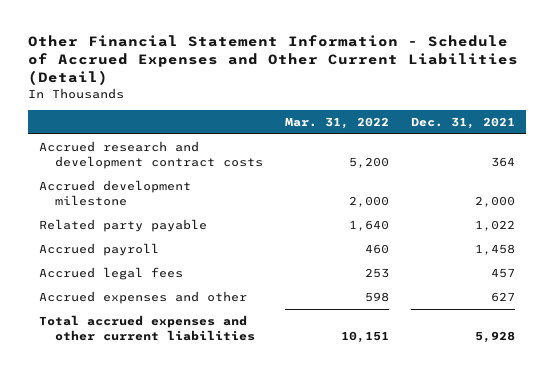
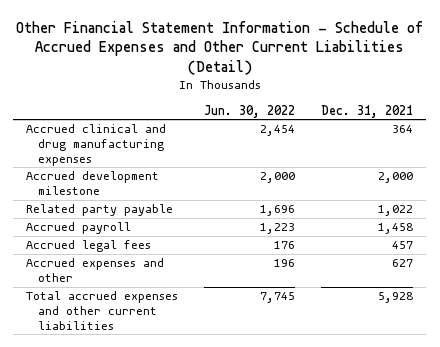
[284,116,389,129] Mar. 31, 2022 -> none
none -> [204,104,296,118] Jun. 30, 2022
[38,141,263,169] Accrued research and development contract costs -> [26,124,167,166] Accrued clinical and drug manufacturing expenses

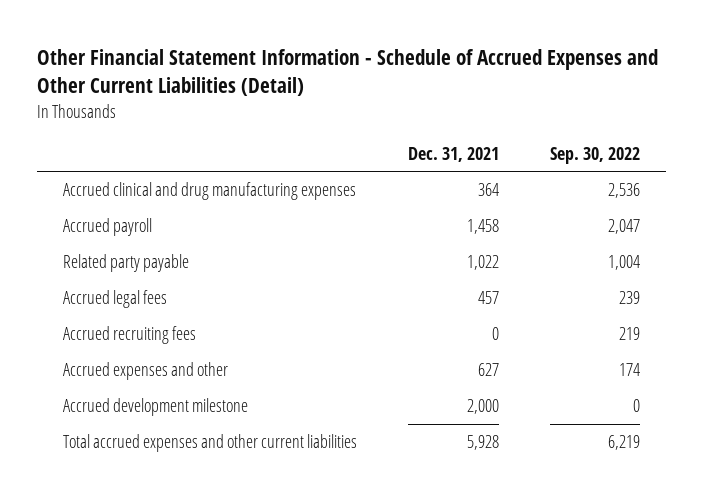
[204,104,296,118] Jun. 30, 2022 -> none
none -> [550,147,641,165] Sep. 30, 2022
[26,204,174,217] Related party payable -> [62,254,189,273] Related party payable
none -> [62,326,196,345] Accrued recruiting fees
[26,171,160,196] Accrued development milestone -> [62,398,248,417] Accrued development milestone

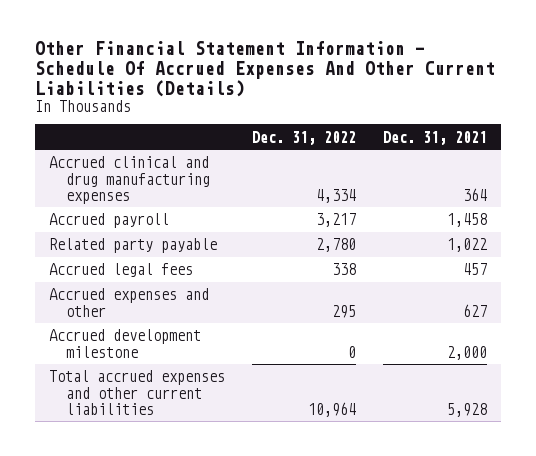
[37,49,659,97] Other Financial Statement Information - Schedule of Accrued Expenses and Other Current Liabilities (Detail) -> [35,41,496,97] Other Financial Statement Information - Schedule Of Accrued Expenses And Other Current Liabilities (Details)
[550,147,641,165] Sep. 30, 2022 -> none
none -> [252,130,357,145] Dec. 31, 2022
[62,326,196,345] Accrued recruiting fees -> none

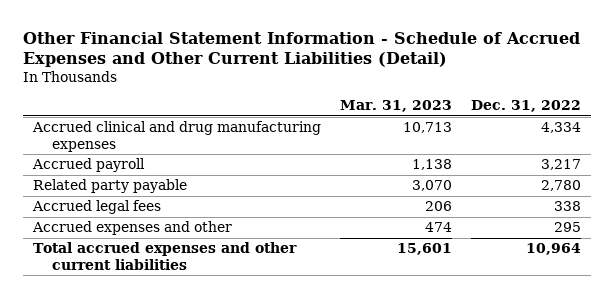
[35,41,496,97] Other Financial Statement Information - Schedule Of Accrued Expenses And Other Current Liabilities (Details) -> [22,31,580,68] Other Financial Statement Information - Schedule of Accrued Expenses and Other Current Liabilities (Detail)
[383,130,488,145] Dec. 31, 2021 -> none
none -> [339,100,452,113] Mar. 31, 2023
[49,329,202,358] Accrued development milestone -> none

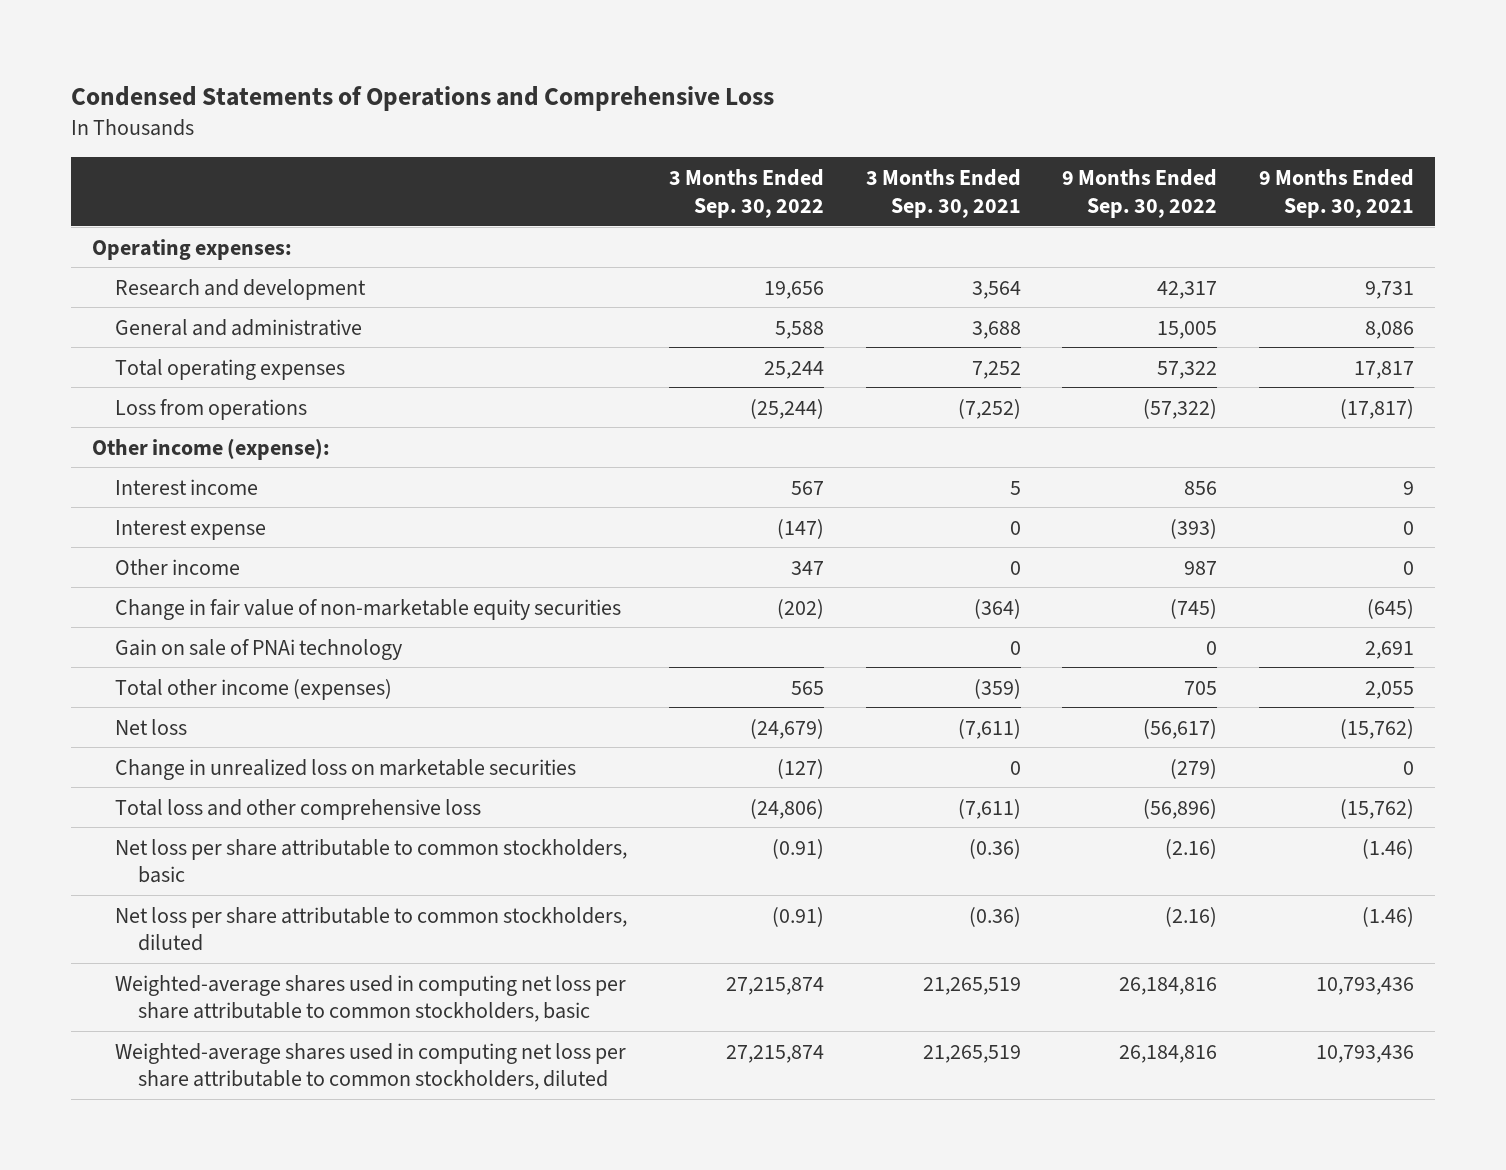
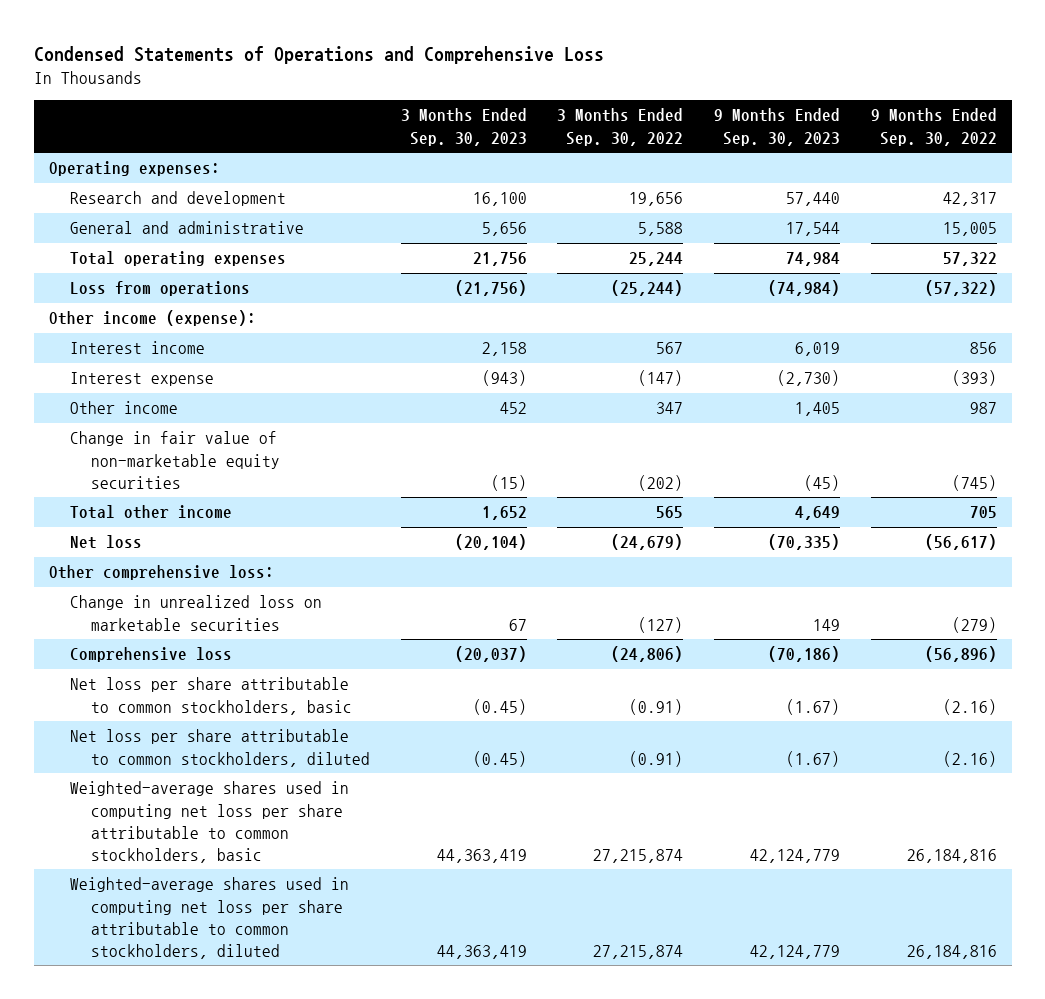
[865,168,1021,218] 3 Months Ended Sep. 30, 2021 -> none
[1259,168,1415,218] 9 Months Ended Sep. 30, 2021 -> none
none -> [400,108,527,146] 3 Months Ended Sep. 30, 2023
none -> [713,108,840,146] 9 Months Ended Sep. 30, 2023
[115,638,403,660] Gain on sale of PNAi technology -> none
[115,678,393,700] Total other income (expenses) -> [69,505,232,520] Total other income
none -> [48,565,274,581] Other comprehensive loss:
[115,798,482,820] Total loss and other comprehensive loss -> [69,647,232,663] Comprehensive loss

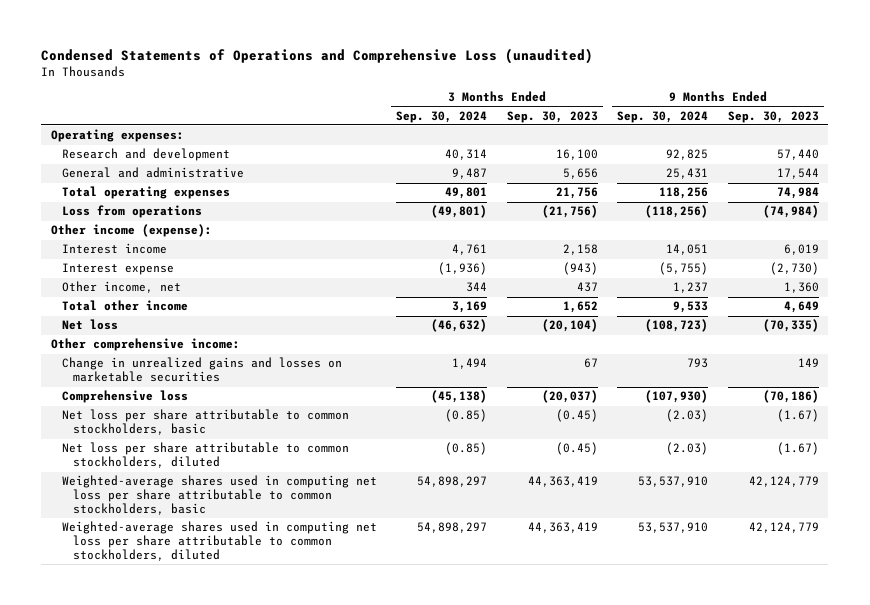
[33,46,604,65] Condensed Statements of Operations and Comprehensive Loss -> [41,47,594,64] Condensed Statements of Operations and Comprehensive Loss (unaudited)
[557,108,684,146] 3 Months Ended Sep. 30, 2022 -> none
[870,108,997,146] 9 Months Ended Sep. 30, 2022 -> none
none -> [396,110,488,123] Sep. 30, 2024
none -> [617,110,709,123] Sep. 30, 2024
[69,431,281,489] Change in fair value of non-marketable equity securities -> none
[69,401,178,415] Other income -> [61,281,181,294] Other income, net
[499,402,527,415] 452 -> [576,282,598,293] 437
[794,402,840,417] 1,405 -> [783,282,819,294] 1,360
[48,565,274,581] Other comprehensive loss: -> [51,338,241,352] Other comprehensive income:
[69,595,322,631] Change in unrealized loss on marketable securities -> [61,357,342,383] Change in unrealized gains and losses on marketable securities

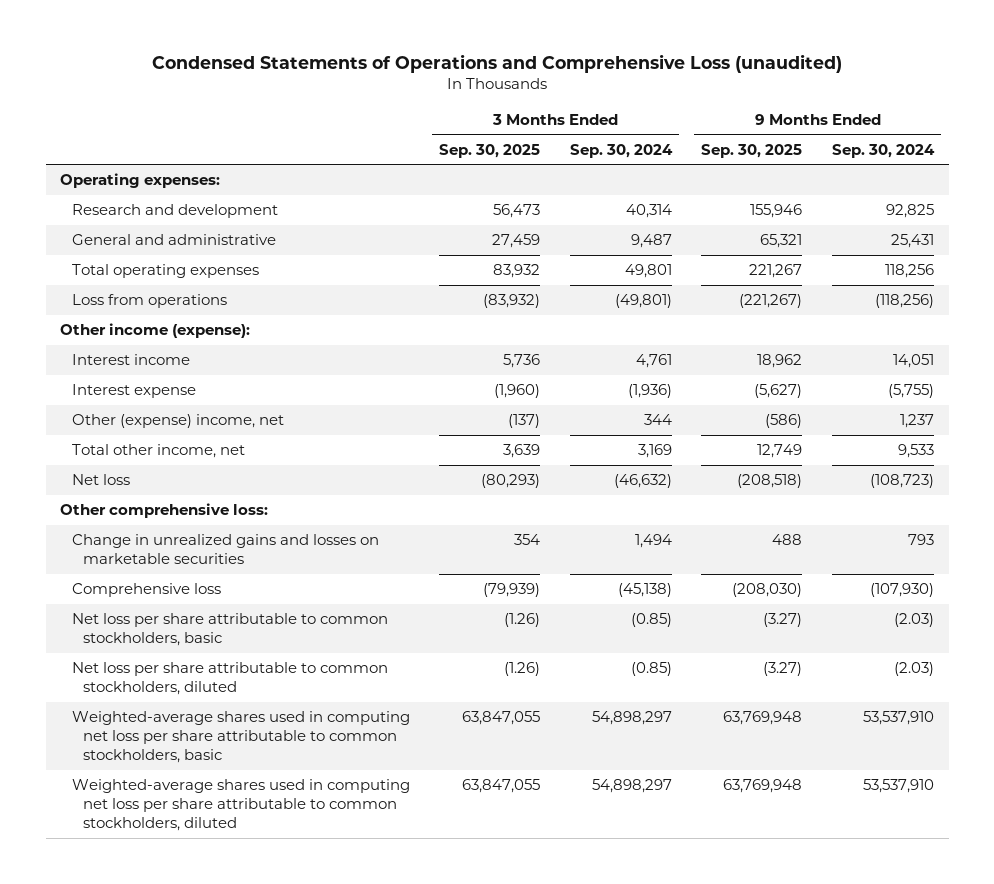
[506,110,598,123] Sep. 30, 2023 -> none
[727,110,819,123] Sep. 30, 2023 -> none
none -> [439,143,541,158] Sep. 30, 2025
none -> [701,143,803,158] Sep. 30, 2025
[61,281,181,294] Other income, net -> [71,414,284,429] Other (expense) income, net
[61,300,188,312] Total other income -> [71,444,245,459] Total other income, net
[51,338,241,352] Other comprehensive income: -> [60,503,269,519] Other comprehensive loss:

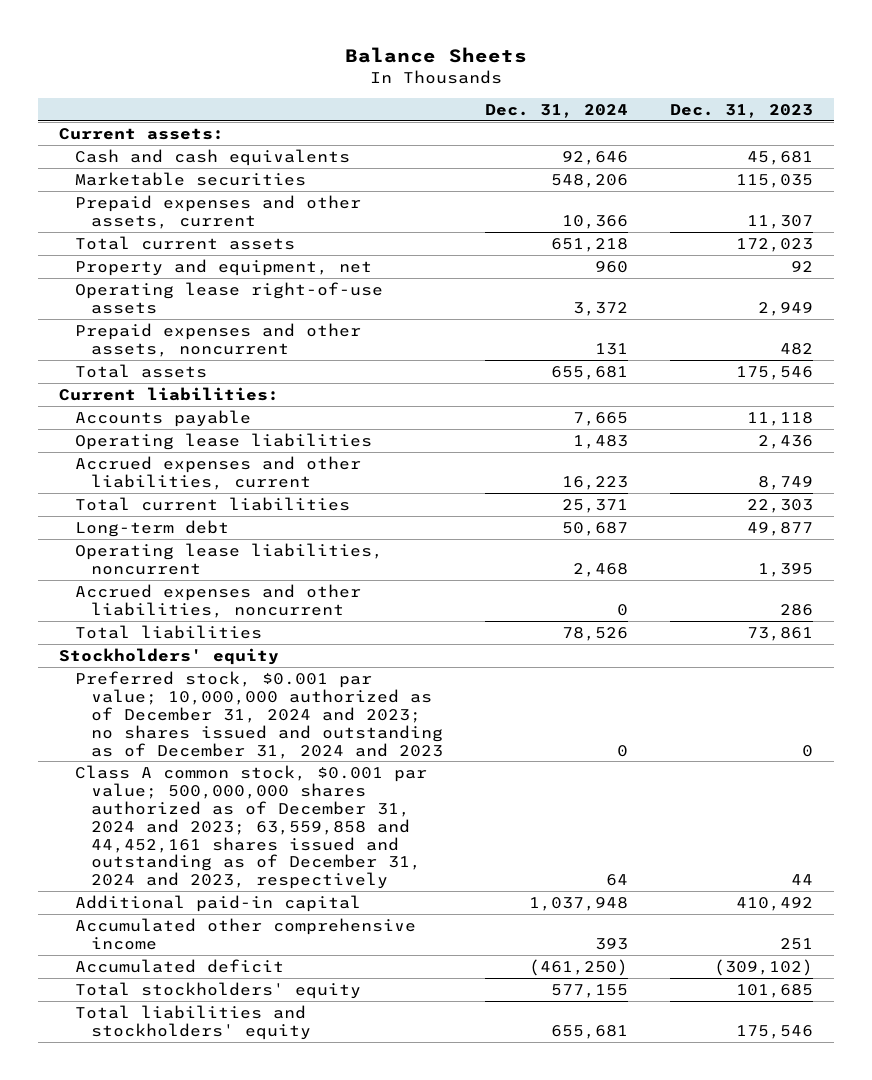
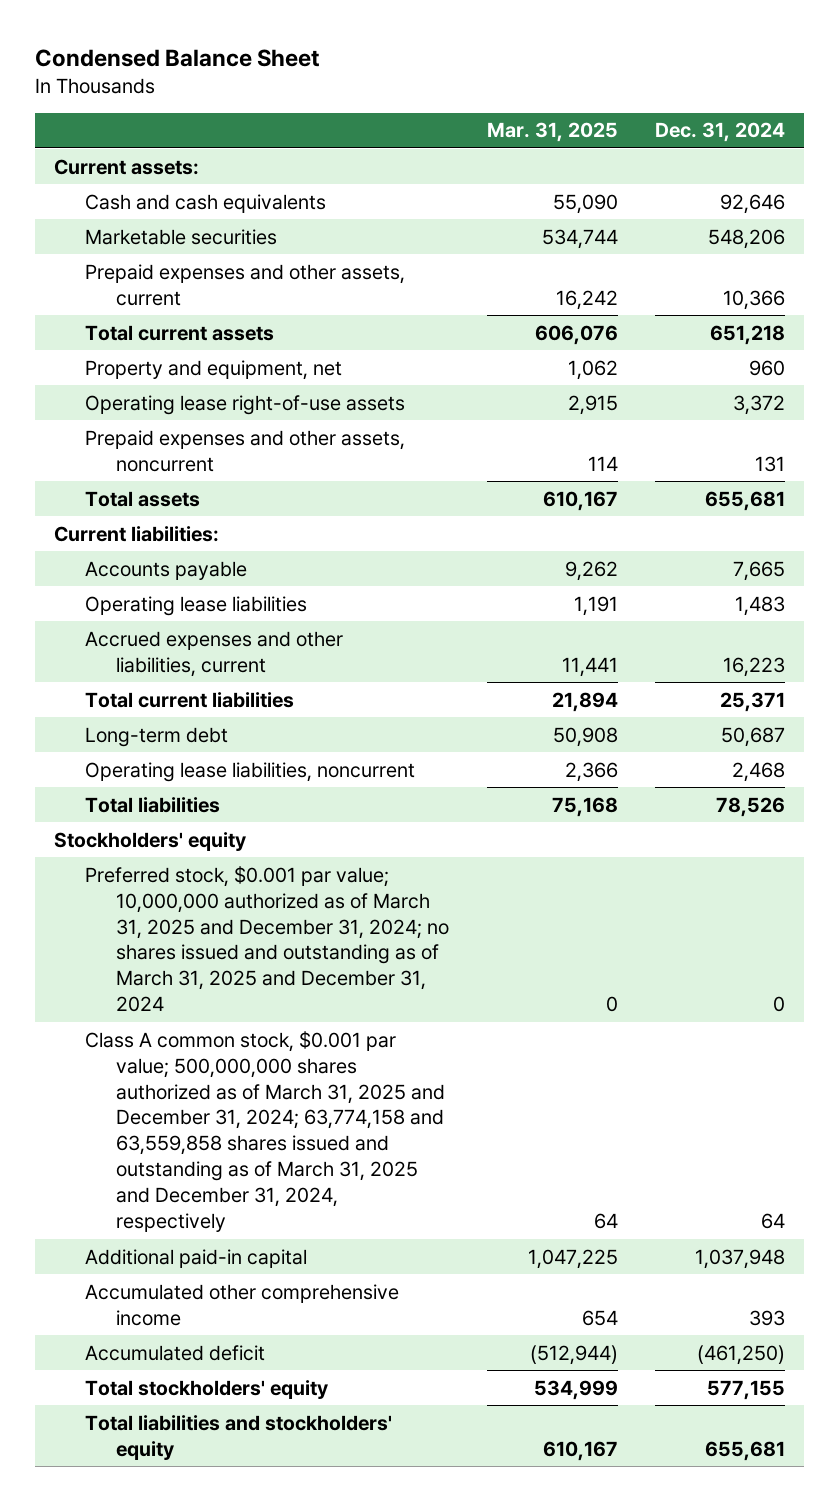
[344,46,527,63] Balance Sheets -> [34,48,320,67] Condensed Balance Sheet
[670,103,814,118] Dec. 31, 2023 -> none
none -> [486,122,618,143] Mar. 31, 2025
[74,583,361,618] Accrued expenses and other liabilities, noncurrent -> none
[74,670,444,759] Preferred stock, $0.001 par value; 10,000,000 authorized as of December 31, 2024 and 2023; no shares issued and outstanding as of December 31, 2024 and 2023 -> [84,865,449,1013] Preferred stock, $0.001 par value; 10,000,000 authorized as of March 31, 2025 and December 31, 2024; no shares issued and outstanding as of March 31, 2025 and December 31, 2024
[74,764,427,890] Class A common stock, $0.001 par value; 500,000,000 shares authorized as of December 31, 2024 and 2023; 63,559,858 and 44,452,161 shares issued and outstanding as of December 31, 2024 and 2023, respectively -> [84,1030,445,1233] Class A common stock, $0.001 par value; 500,000,000 shares authorized as of March 31, 2025 and December 31, 2024; 63,774,158 and 63,559,858 shares issued and outstanding as of March 31, 2025 and December 31, 2024, respectively

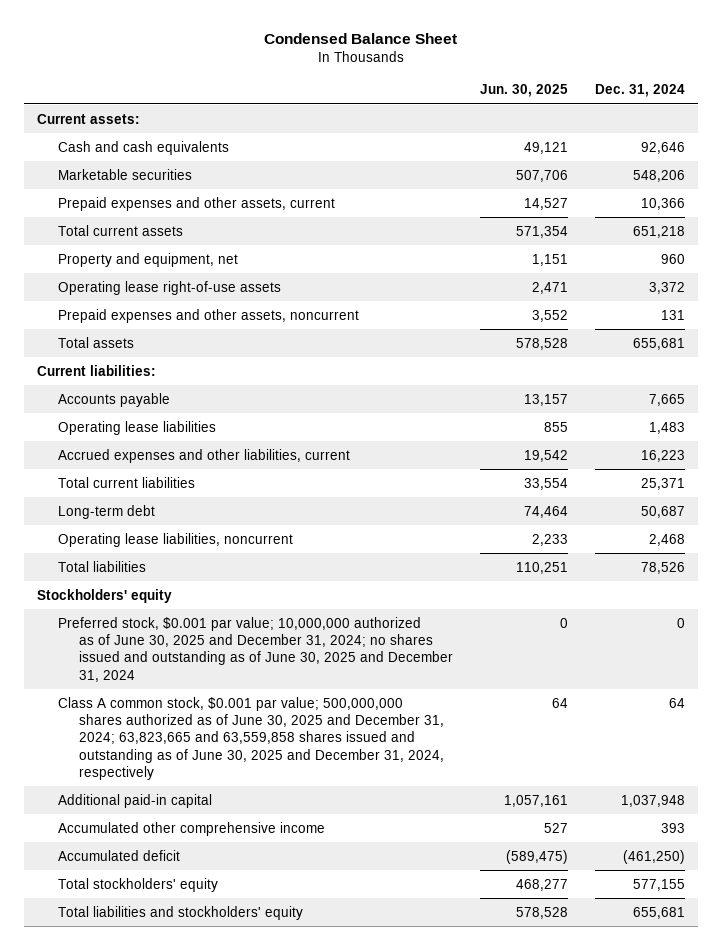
[486,122,618,143] Mar. 31, 2025 -> none
none -> [480,84,569,98] Jun. 30, 2025
[84,865,449,1013] Preferred stock, $0.001 par value; 10,000,000 authorized as of March 31, 2025 and December 31, 2024; no shares issued and outstanding as of March 31, 2025 and December 31, 2024 -> [58,616,454,682] Preferred stock, $0.001 par value; 10,000,000 authorized as of June 30, 2025 and December 31, 2024; no shares issued and outstanding as of June 30, 2025 and December 31, 2024
[84,1030,445,1233] Class A common stock, $0.001 par value; 500,000,000 shares authorized as of March 31, 2025 and December 31, 2024; 63,774,158 and 63,559,858 shares issued and outstanding as of March 31, 2025 and December 31, 2024, respectively -> [58,696,445,780] Class A common stock, $0.001 par value; 500,000,000 shares authorized as of June 30, 2025 and December 31, 2024; 63,823,665 and 63,559,858 shares issued and outstanding as of June 30, 2025 and December 31, 2024, respectively

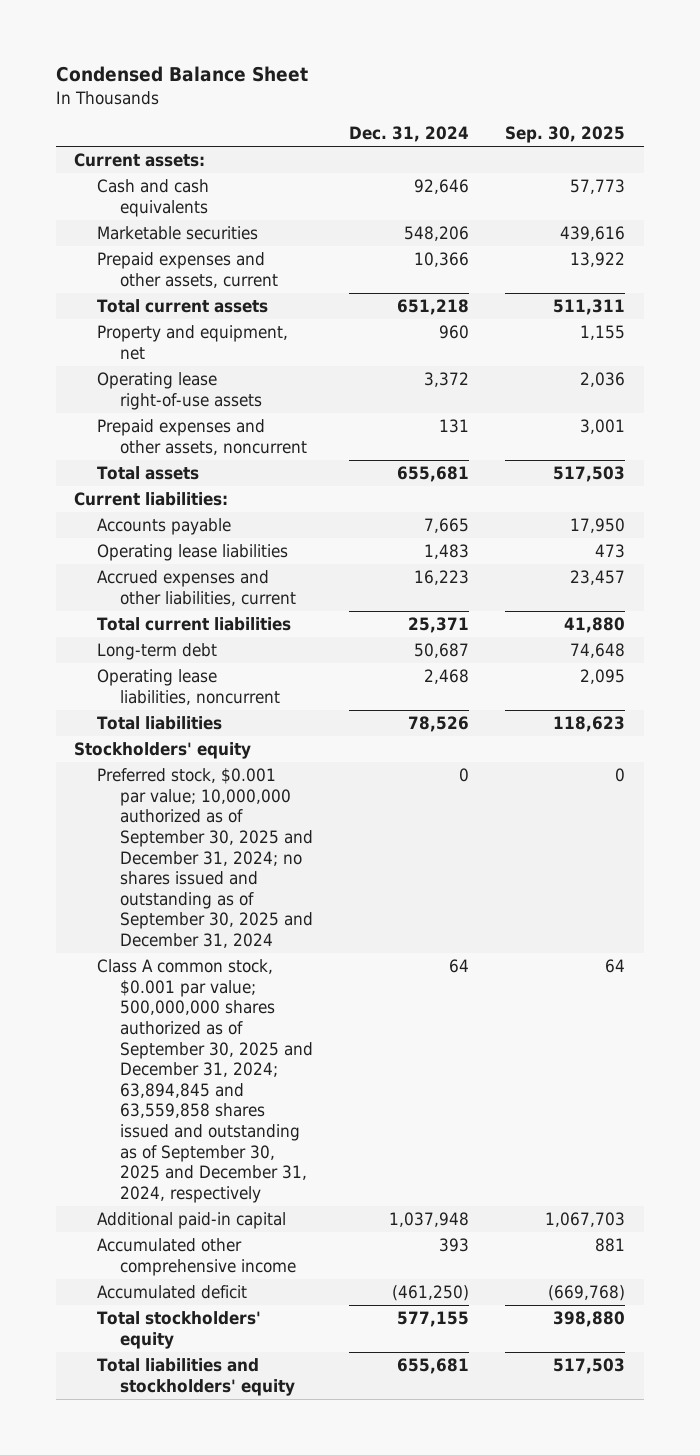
[480,84,569,98] Jun. 30, 2025 -> none
none -> [505,126,626,144] Sep. 30, 2025
[58,616,454,682] Preferred stock, $0.001 par value; 10,000,000 authorized as of June 30, 2025 and December 31, 2024; no shares issued and outstanding as of June 30, 2025 and December 31, 2024 -> [96,768,313,948] Preferred stock, $0.001 par value; 10,000,000 authorized as of September 30, 2025 and December 31, 2024; no shares issued and outstanding as of September 30, 2025 and December 31, 2024
[58,696,445,780] Class A common stock, $0.001 par value; 500,000,000 shares authorized as of June 30, 2025 and December 31, 2024; 63,823,665 and 63,559,858 shares issued and outstanding as of June 30, 2025 and December 31, 2024, respectively -> [96,959,313,1203] Class A common stock, $0.001 par value; 500,000,000 shares authorized as of September 30, 2025 and December 31, 2024; 63,894,845 and 63,559,858 shares issued and outstanding as of September 30, 2025 and December 31, 2024, respectively

